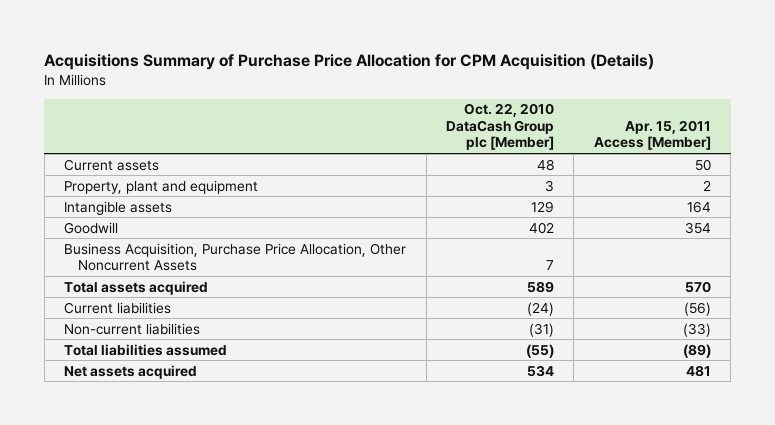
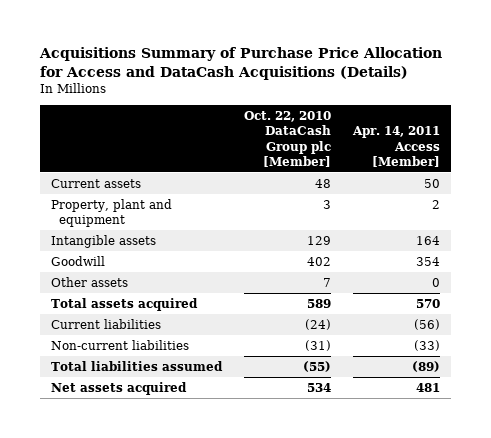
[44,53,655,70] Acquisitions Summary of Purchase Price Allocation for CPM Acquisition (Details) -> [38,47,442,80] Acquisitions Summary of Purchase Price Allocation for Access and DataCash Acquisitions (Details)
[593,119,711,151] Apr. 15, 2011 Access [Member] -> none
none -> [352,126,441,167] Apr. 14, 2011 Access [Member]
[64,242,407,272] Business Acquisition, Purchase Price Allocation, Other Noncurrent Assets -> [50,276,128,287] Other assets

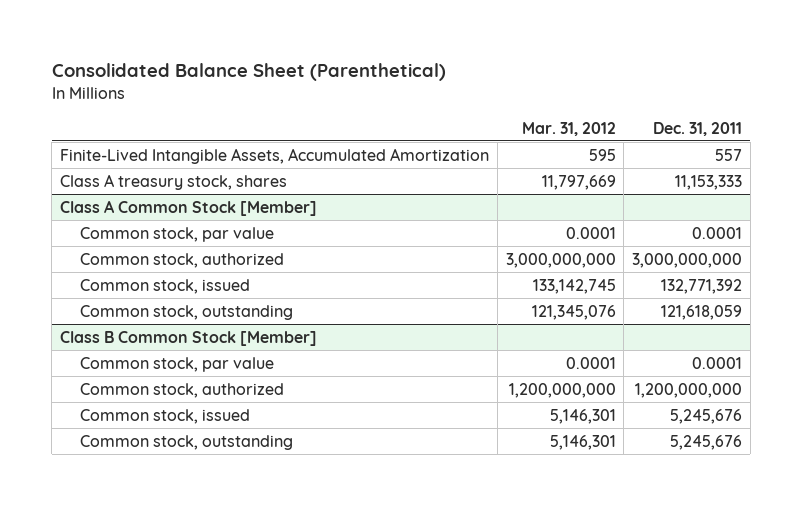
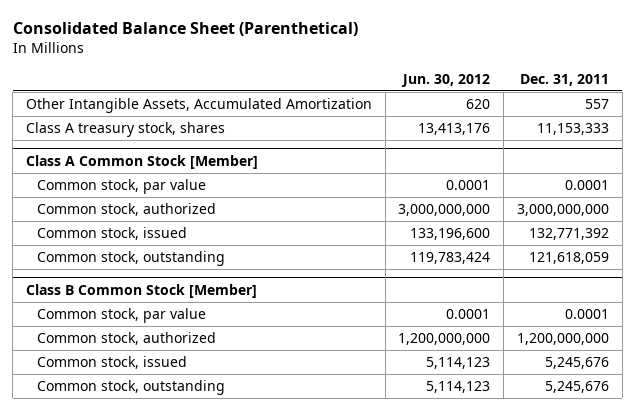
[521,121,616,136] Mar. 31, 2012 -> none
none -> [401,74,491,88] Jun. 30, 2012
[60,147,490,164] Finite-Lived Intangible Assets, Accumulated Amortization -> [25,97,372,113] Other Intangible Assets, Accumulated Amortization

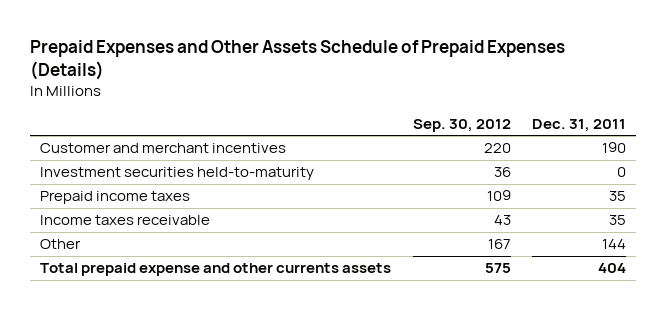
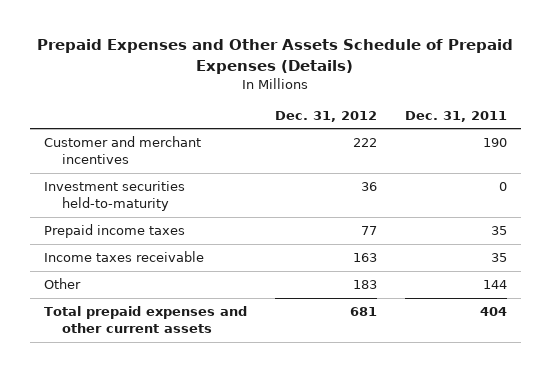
[412,118,511,132] Sep. 30, 2012 -> none
none -> [274,110,377,122] Dec. 31, 2012
[40,263,392,277] Total prepaid expense and other currents assets -> [44,306,248,333] Total prepaid expenses and other current assets

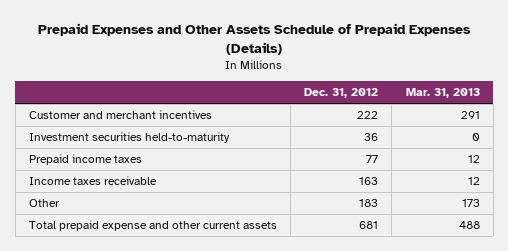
[404,110,507,122] Dec. 31, 2011 -> none
none -> [405,88,480,99] Mar. 31, 2013
[44,306,248,333] Total prepaid expenses and other current assets -> [28,220,277,232] Total prepaid expense and other current assets

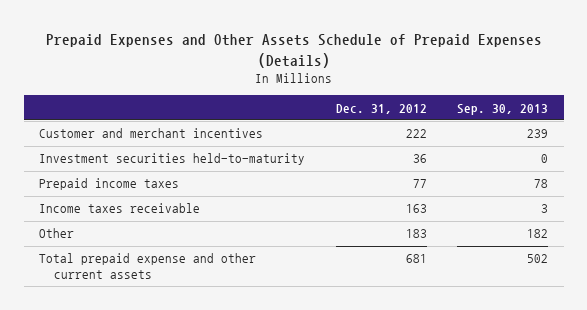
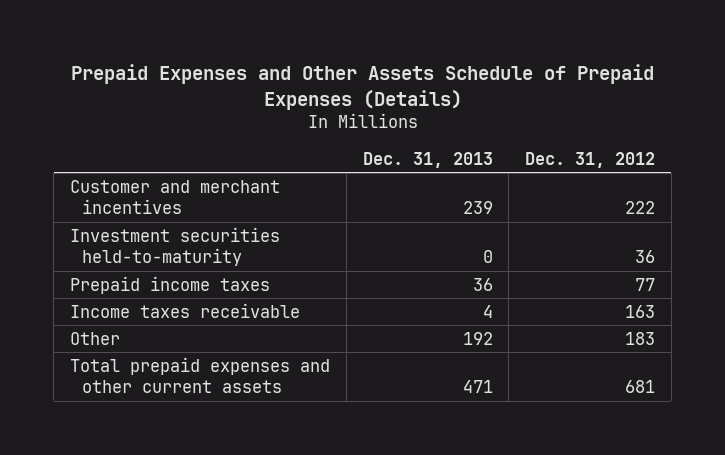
[457,103,549,115] Sep. 30, 2013 -> none
none -> [362,151,493,168] Dec. 31, 2013
[39,253,257,280] Total prepaid expense and other current assets -> [69,356,330,394] Total prepaid expenses and other current assets

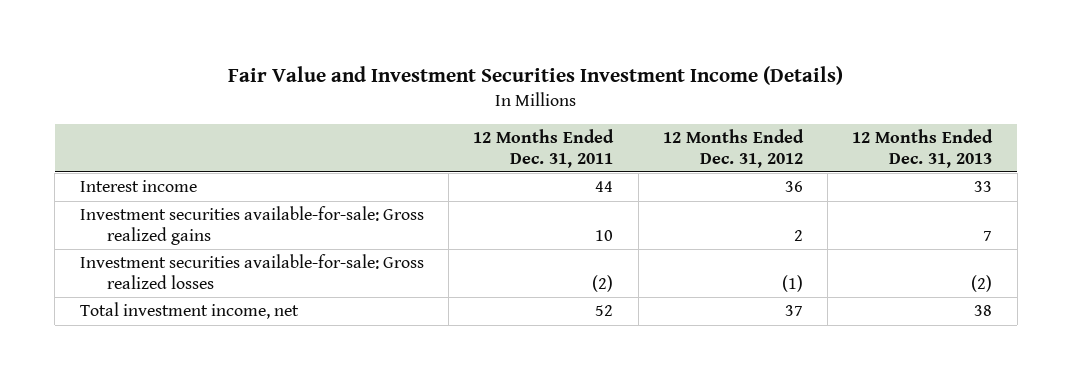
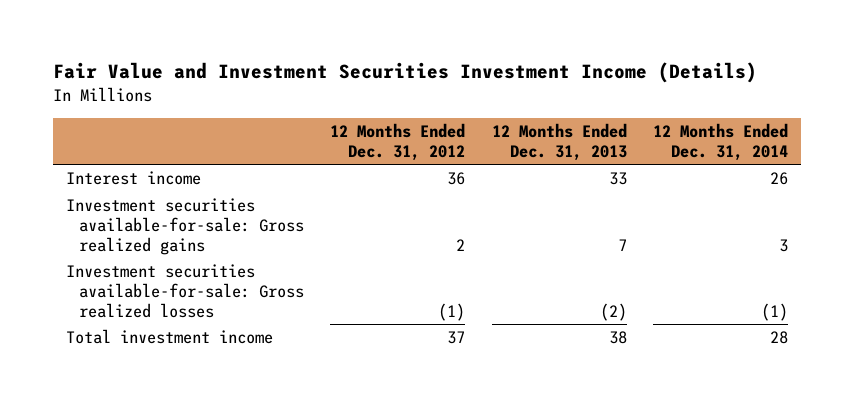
[473,129,615,168] 12 Months Ended Dec. 31, 2011 -> none
none -> [653,122,789,161] 12 Months Ended Dec. 31, 2014
[79,302,299,320] Total investment income, net -> [65,329,273,345] Total investment income

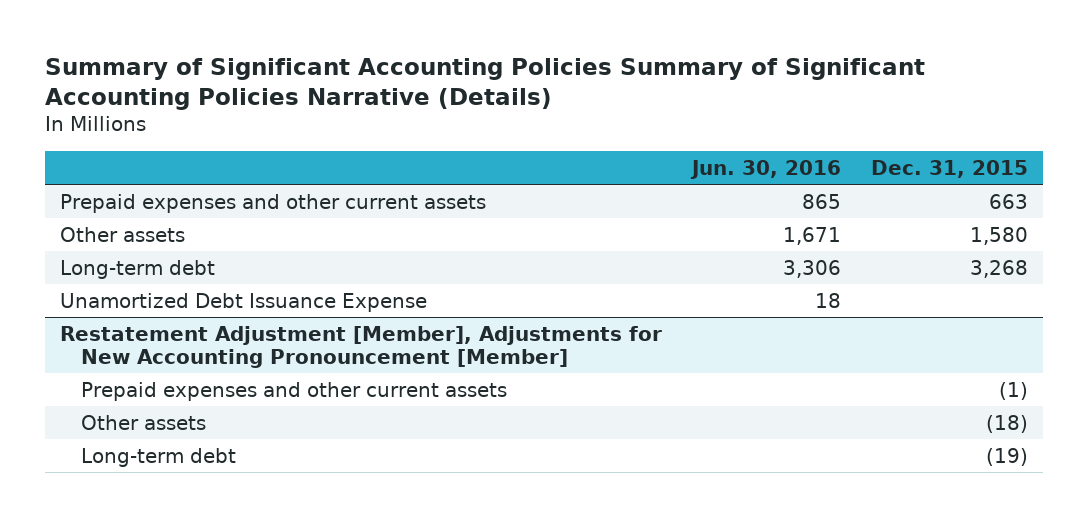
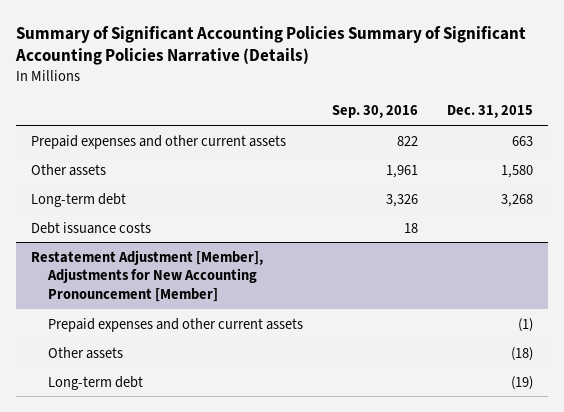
[689,159,841,179] Jun. 30, 2016 -> none
none -> [332,105,419,119] Sep. 30, 2016
[59,292,427,312] Unamortized Debt Issuance Expense -> [30,221,151,234] Debt issuance costs

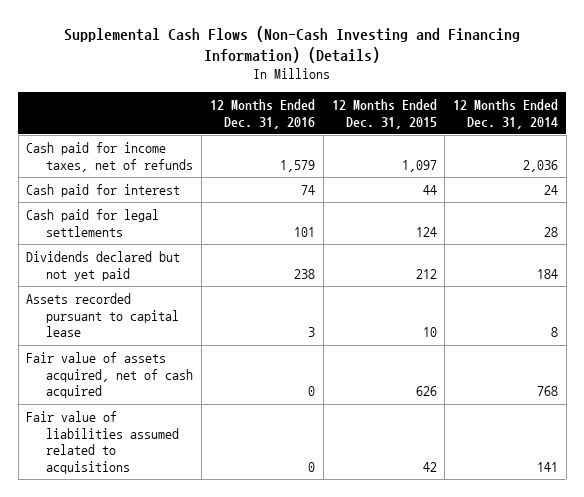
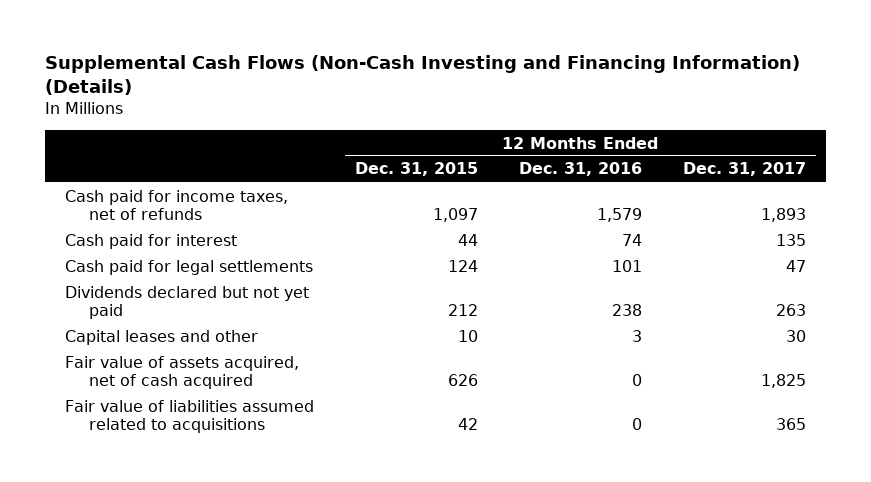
[453,98,559,129] 12 Months Ended Dec. 31, 2014 -> none
none -> [682,162,806,177] Dec. 31, 2017
[26,292,180,338] Assets recorded pursuant to capital lease -> none
none -> [65,329,259,345] Capital leases and other

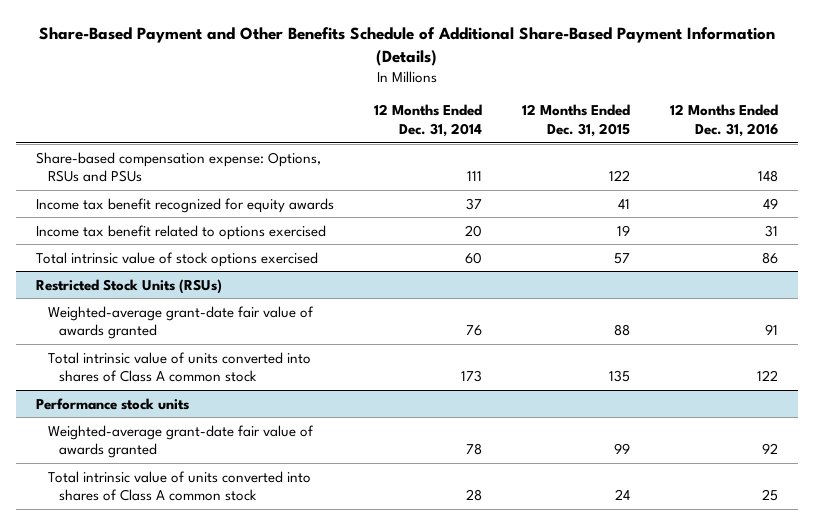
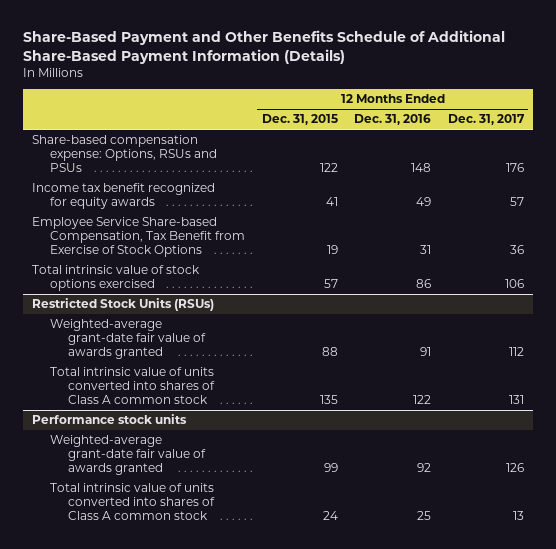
[373,104,482,138] 12 Months Ended Dec. 31, 2014 -> none
none -> [448,114,526,126] Dec. 31, 2017
[35,224,326,240] Income tax benefit related to options exercised -> [31,217,245,258] Employee Service Share-based Compensation, Tax Benefit from Exercise of Stock Options

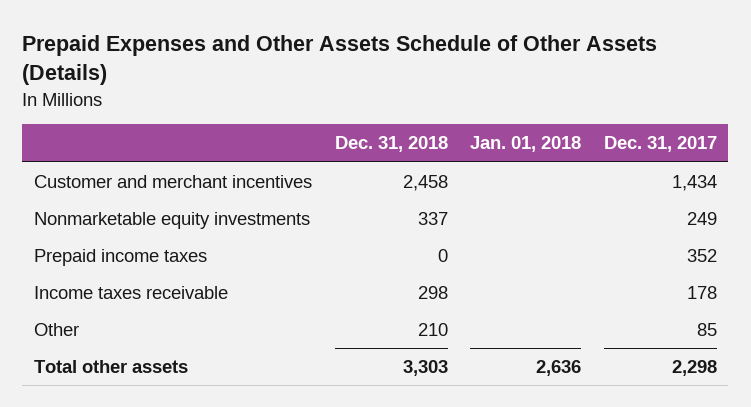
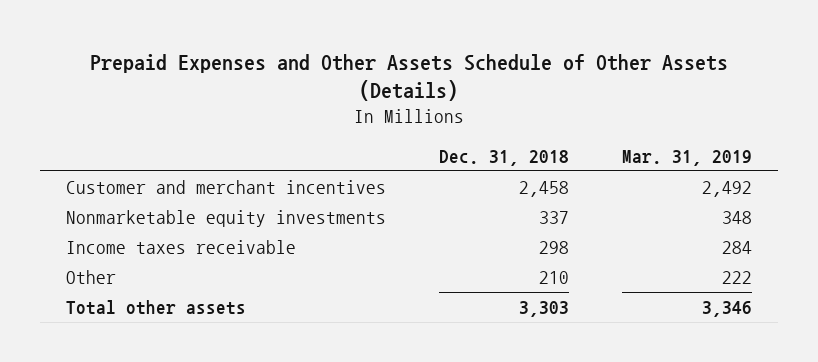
[470,136,582,153] Jan. 01, 2018 -> none
[604,136,718,153] Dec. 31, 2017 -> none
none -> [621,149,752,166] Mar. 31, 2019
[33,249,207,267] Prepaid income taxes -> none

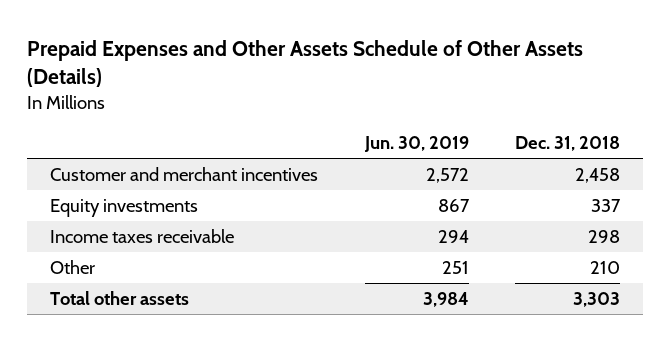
[621,149,752,166] Mar. 31, 2019 -> none
none -> [363,136,469,153] Jun. 30, 2019
[66,210,387,228] Nonmarketable equity investments -> [50,198,199,217] Equity investments

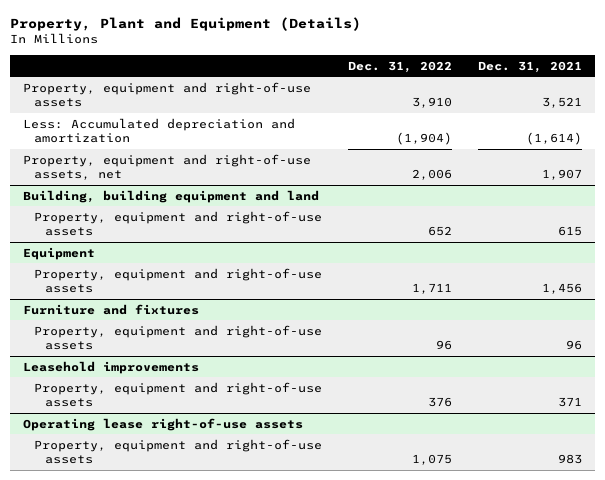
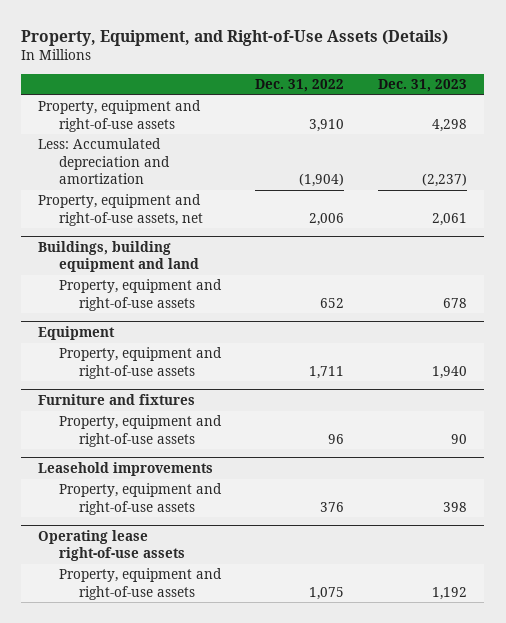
[10,16,362,31] Property, Plant and Equipment (Details) -> [21,30,449,47] Property, Equipment, and Right-of-Use Assets (Details)
[477,60,582,73] Dec. 31, 2021 -> none
none -> [378,78,468,92] Dec. 31, 2023
[23,189,320,203] Building, building equipment and land -> [38,240,199,273] Buildings, building equipment and land

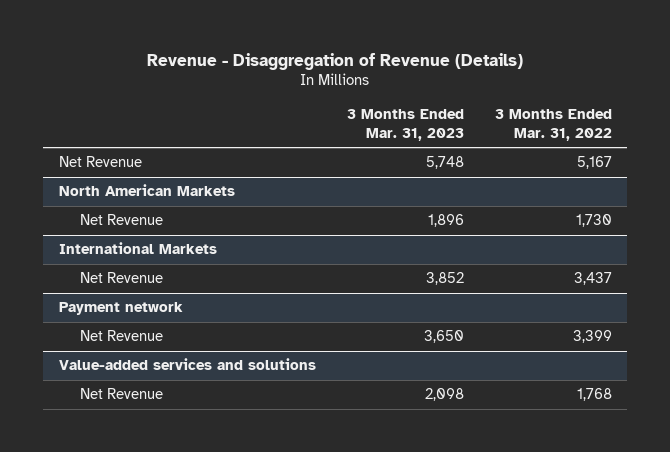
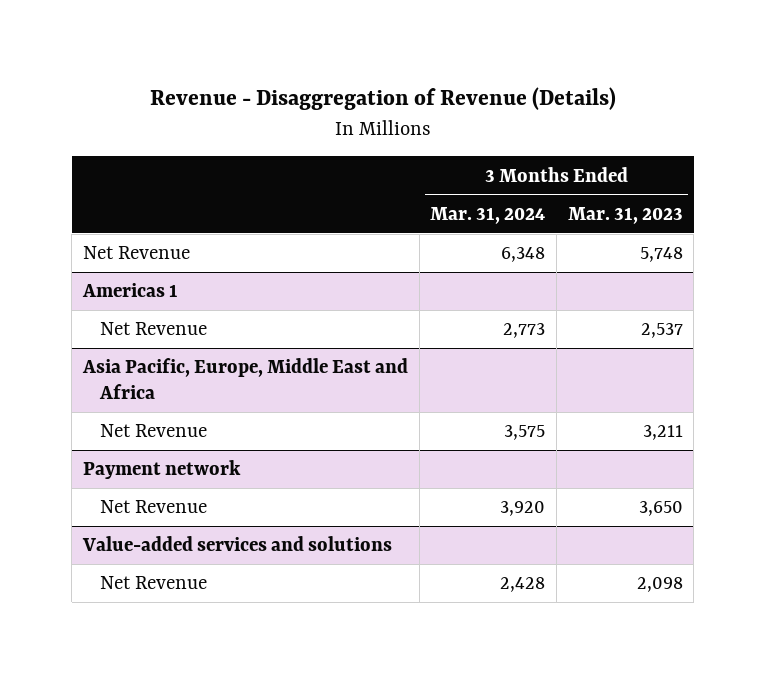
[494,108,612,141] 3 Months Ended Mar. 31, 2022 -> none
none -> [430,206,546,224] Mar. 31, 2024
[58,184,235,197] North American Markets -> [81,283,178,298] Americas 1
[427,214,464,228] 1,896 -> [640,323,683,339] 2,537
[58,242,217,255] International Markets -> [81,358,408,399] Asia Pacific, Europe, Middle East and Africa
[425,272,464,286] 3,852 -> [642,425,683,441] 3,211

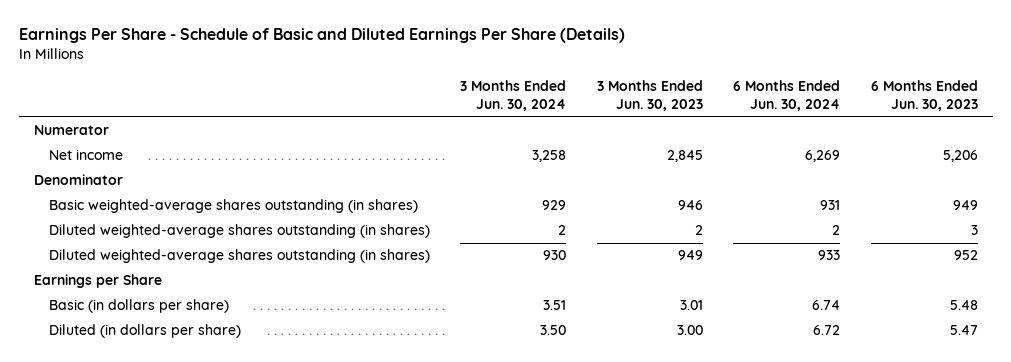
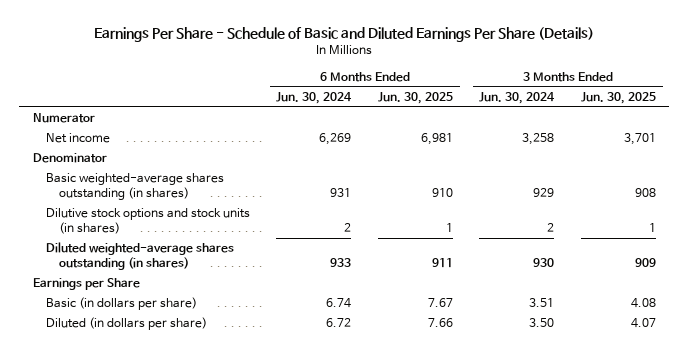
[596,79,703,112] 3 Months Ended Jun. 30, 2023 -> none
[870,79,978,112] 6 Months Ended Jun. 30, 2023 -> none
none -> [377,91,453,104] Jun. 30, 2025
none -> [581,91,657,104] Jun. 30, 2025
[48,224,430,239] Diluted weighted-average shares outstanding (in shares) -> [45,208,250,234] Dilutive stock options and stock units (in shares)

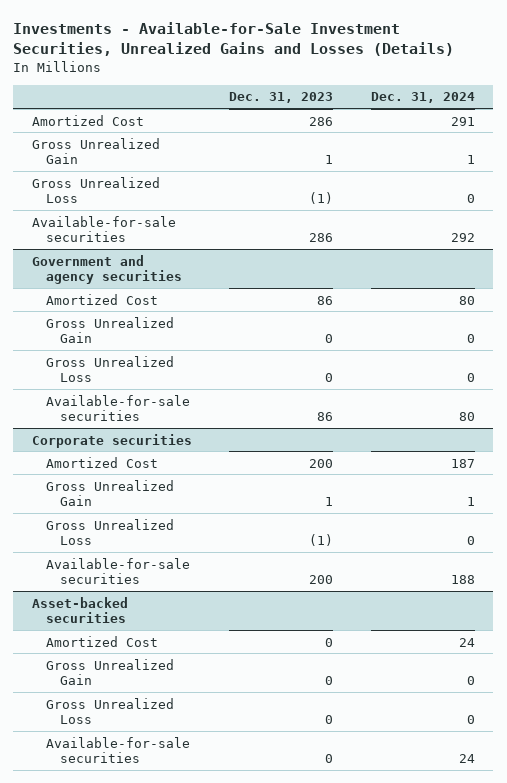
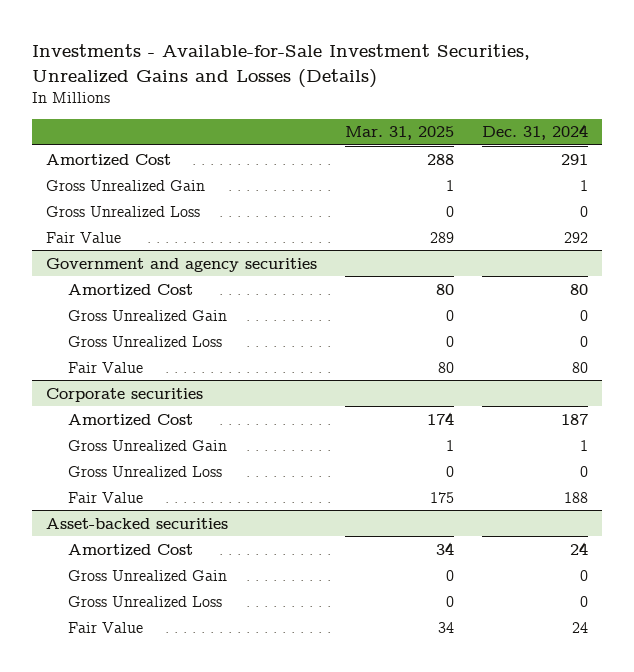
[229,92,334,104] Dec. 31, 2023 -> none
none -> [344,126,454,141] Mar. 31, 2025
[32,215,177,243] Available-for-sale securities -> [46,231,122,243] Fair Value
[46,394,191,422] Available-for-sale securities -> [68,361,144,373] Fair Value
[46,557,191,585] Available-for-sale securities -> [68,491,144,503] Fair Value
[46,736,191,764] Available-for-sale securities -> [68,621,144,633] Fair Value

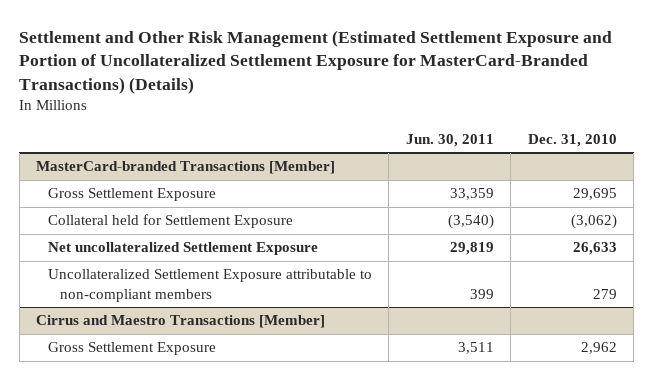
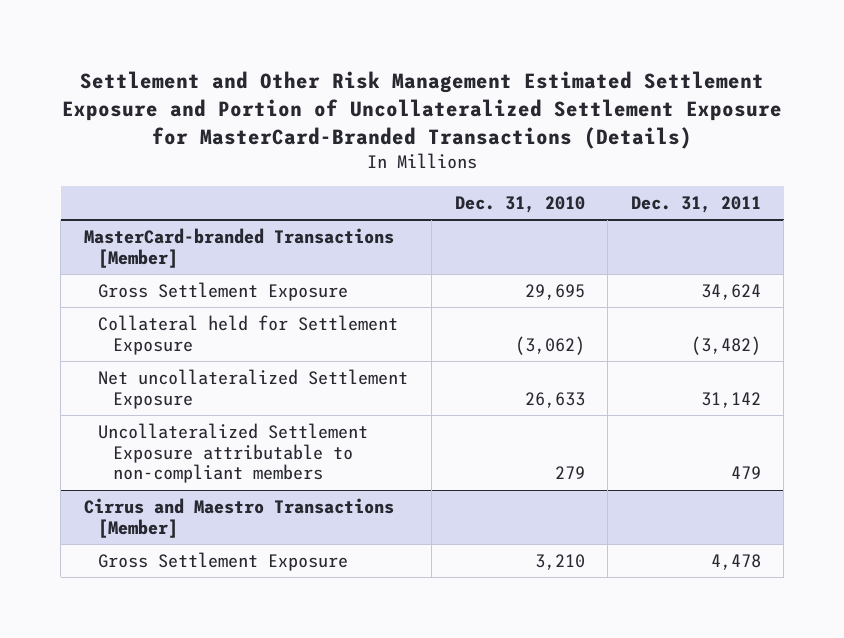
[19,29,613,94] Settlement and Other Risk Management (Estimated Settlement Exposure and Portion of Uncollateralized Settlement Exposure for MasterCard-Branded Transactions) (Details) -> [62,71,783,149] Settlement and Other Risk Management Estimated Settlement Exposure and Portion of Uncollateralized Settlement Exposure for MasterCard-Branded Transactions (Details)
[405,133,494,147] Jun. 30, 2011 -> none
none -> [630,195,761,213] Dec. 31, 2011
[580,342,617,355] 2,962 -> [534,553,585,570] 3,210

